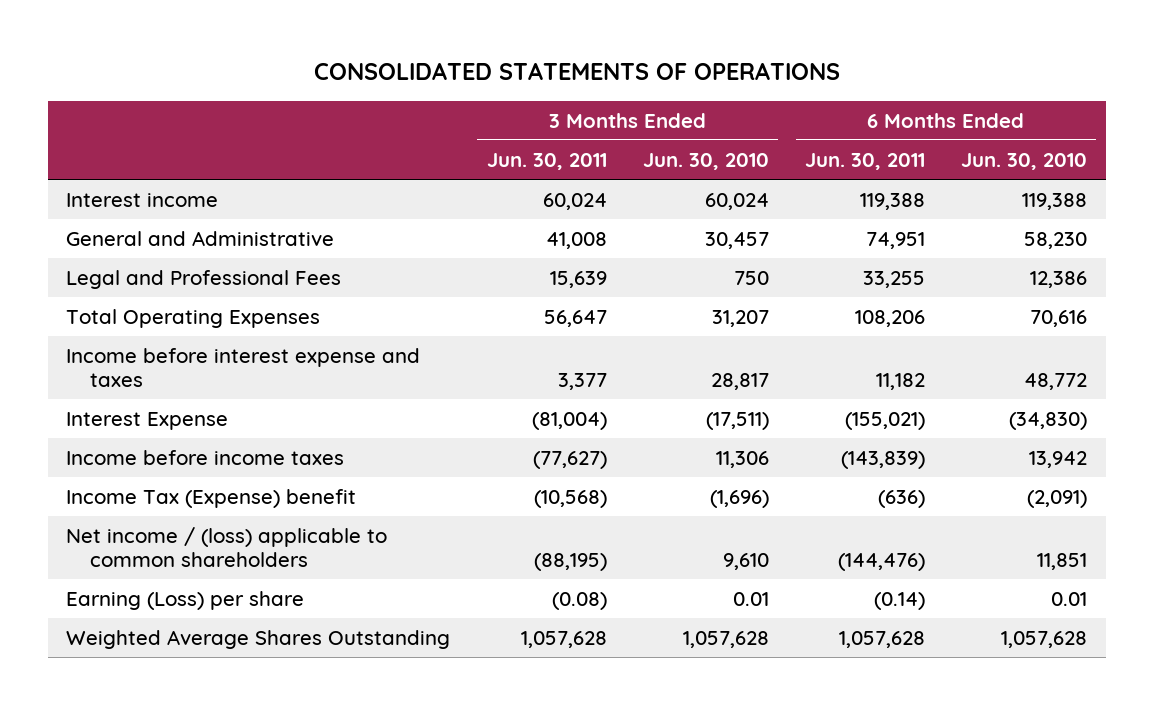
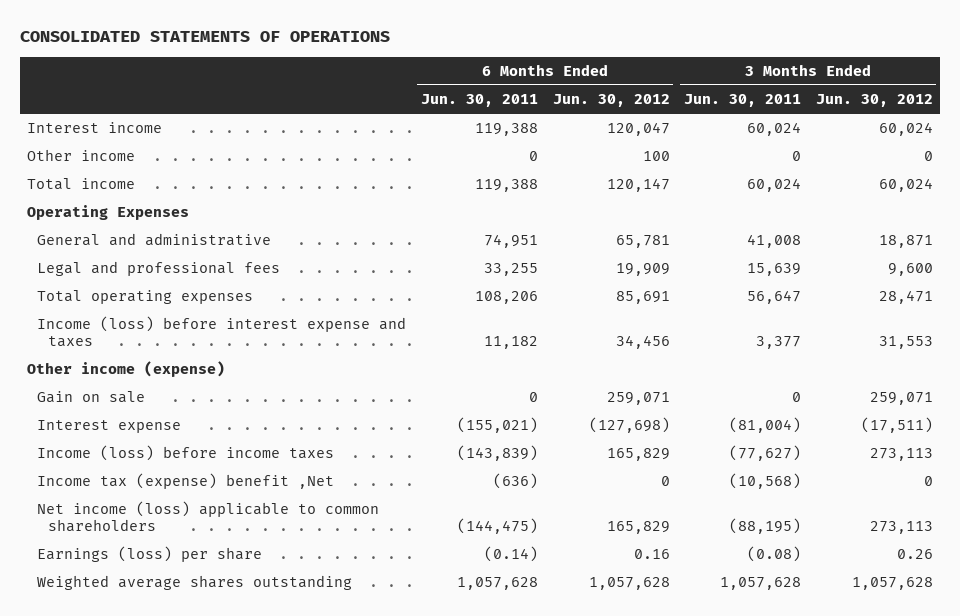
[642,152,769,170] Jun. 30, 2010 -> none
[961,152,1088,170] Jun. 30, 2010 -> none
none -> [552,94,670,108] Jun. 30, 2012
none -> [815,94,933,108] Jun. 30, 2012
none -> [27,149,136,162] Other income
none -> [27,178,136,191] Total income
none -> [27,205,190,221] Operating Expenses
[66,230,335,246] General and Administrative -> [37,233,272,247] General and administrative
[66,269,342,289] Legal and Professional Fees -> [37,261,281,277] Legal and professional fees
[66,308,321,328] Total Operating Expenses -> [37,290,254,305] Total operating expenses
[66,347,421,387] Income before interest expense and taxes -> [37,316,407,348] Income (loss) before interest expense and taxes
none -> [27,361,226,378] Other income (expense)
none -> [37,391,146,404] Gain on sale
[66,411,229,430] Interest Expense -> [37,420,182,434] Interest expense
[66,449,345,465] Income before income taxes -> [37,445,335,462] Income (loss) before income taxes
[66,488,357,508] Income Tax (Expense) benefit -> [37,473,335,490] Income tax (expense) benefit ,Net
[66,526,388,567] Net income / (loss) applicable to common shareholders -> [37,501,380,533] Net income (loss) applicable to common shareholders
[838,552,926,571] (144,476) -> [456,518,538,535] (144,475)
[66,590,305,610] Earning (Loss) per share -> [37,546,263,563] Earnings (loss) per share
[66,629,451,649] Weighted Average Shares Outstanding -> [37,575,353,591] Weighted average shares outstanding

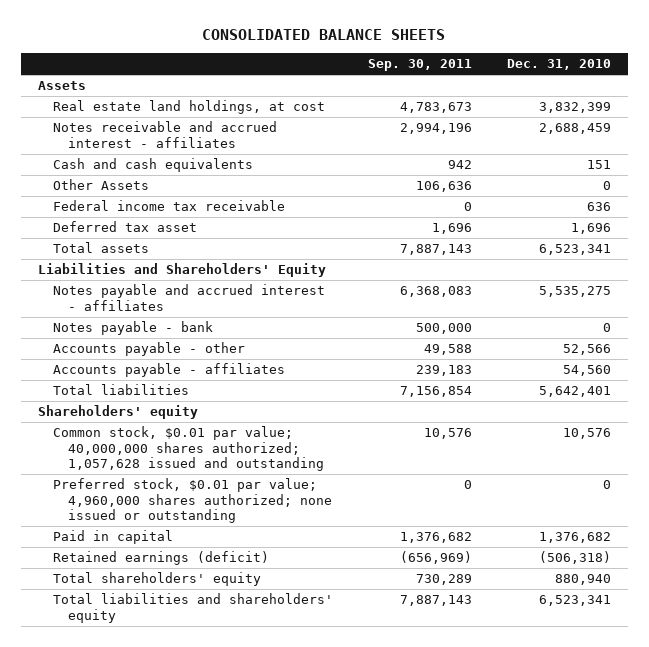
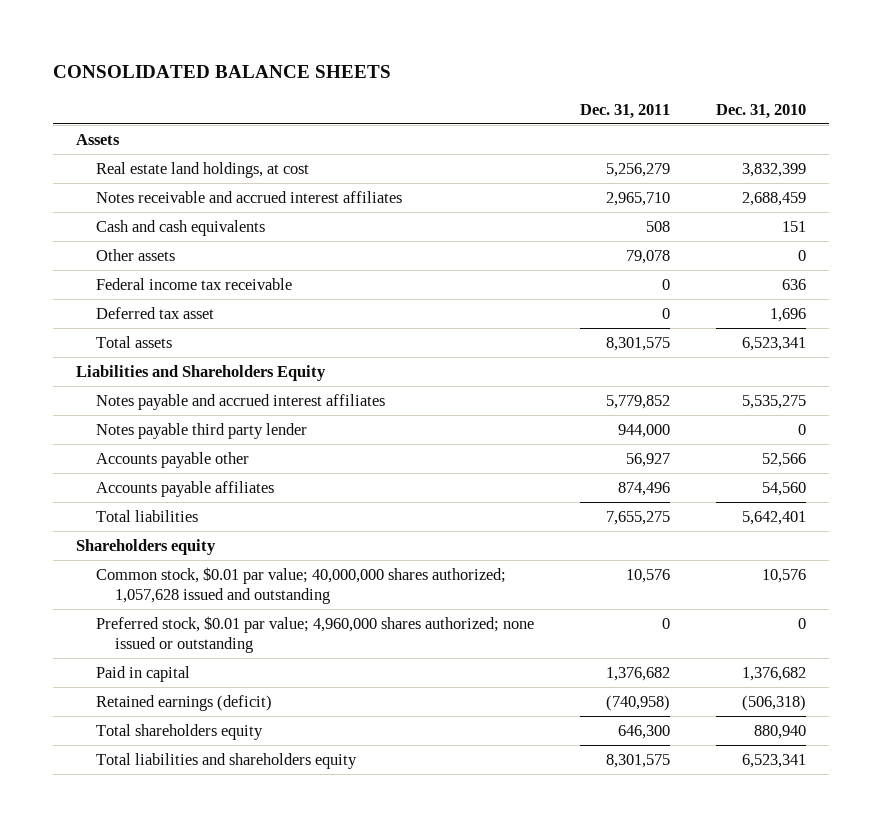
[367,59,472,72] Sep. 30, 2011 -> none
none -> [579,103,670,119] Dec. 31, 2011
[53,121,278,148] Notes receivable and accrued interest - affiliates -> [95,190,402,203] Notes receivable and accrued interest affiliates
[53,179,150,191] Other Assets -> [95,248,175,261] Other assets
[53,321,214,336] Notes payable - bank -> none
[37,263,326,278] Liabilities and Shareholders' Equity -> [75,364,326,381] Liabilities and Shareholders Equity
[53,284,326,311] Notes payable and accrued interest - affiliates -> [95,393,385,410] Notes payable and accrued interest affiliates
none -> [95,422,307,439] Notes payable third party lender
[53,342,246,357] Accounts payable - other -> [95,451,249,468] Accounts payable other
[53,363,286,378] Accounts payable - affiliates -> [95,480,274,497] Accounts payable affiliates
[37,405,198,420] Shareholders' equity -> [75,538,216,555] Shareholders equity
[53,572,262,587] Total shareholders' equity -> [95,723,263,740] Total shareholders equity
[53,593,334,623] Total liabilities and shareholders' equity -> [95,752,357,769] Total liabilities and shareholders equity

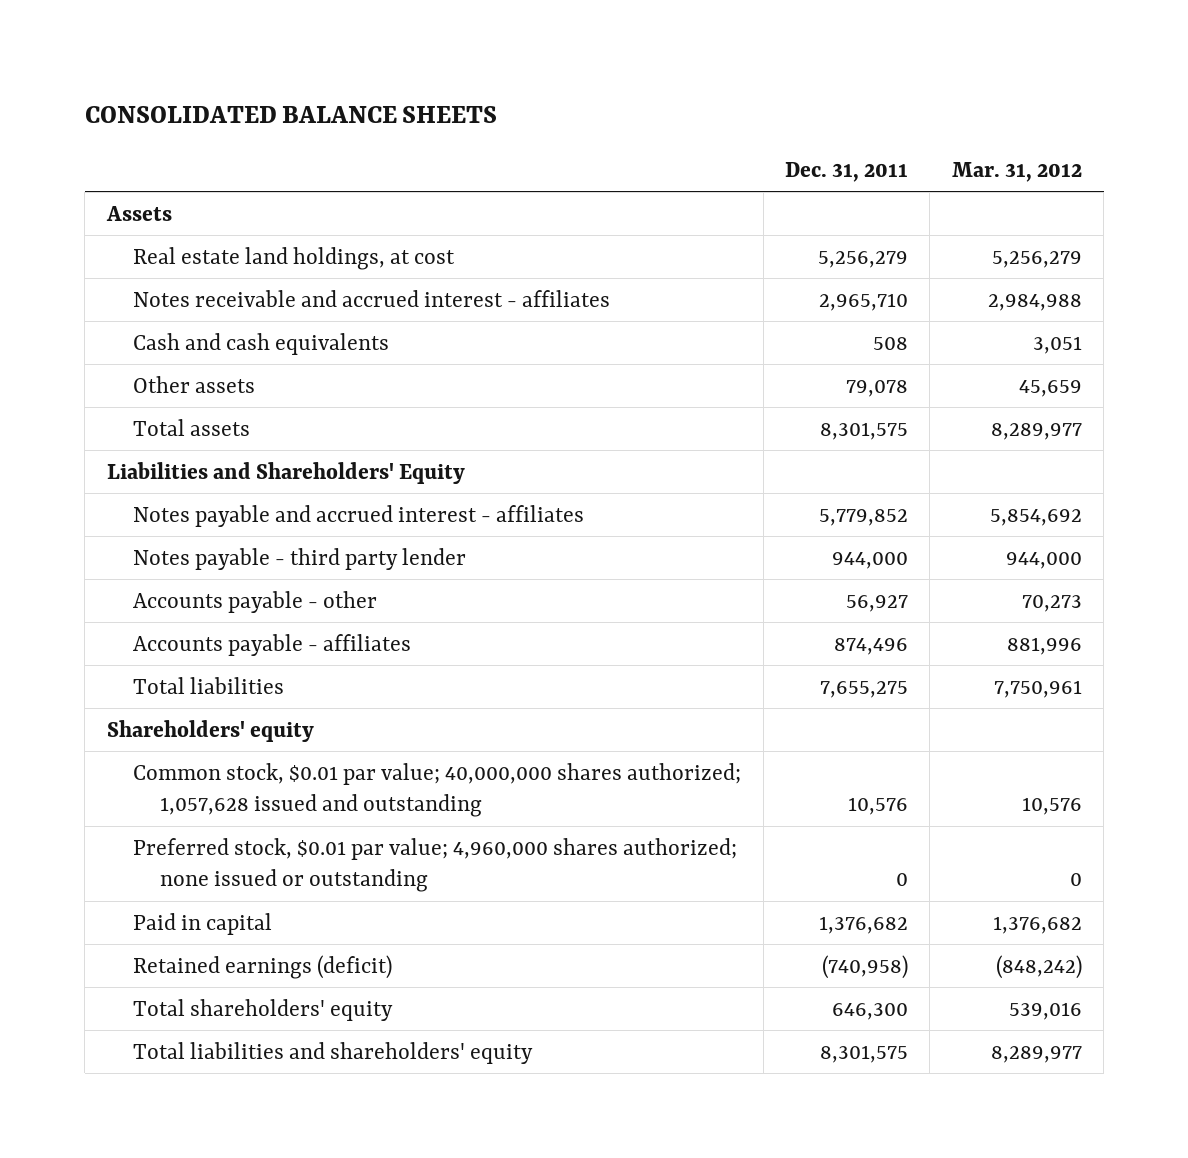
[715,103,806,119] Dec. 31, 2010 -> none
none -> [951,161,1082,182] Mar. 31, 2012
[95,190,402,203] Notes receivable and accrued interest affiliates -> [133,289,611,307] Notes receivable and accrued interest - affiliates
[95,277,292,290] Federal income tax receivable -> none
[95,306,214,319] Deferred tax asset -> none
[75,364,326,381] Liabilities and Shareholders Equity -> [106,461,465,484] Liabilities and Shareholders' Equity
[95,393,385,410] Notes payable and accrued interest affiliates -> [133,504,585,527] Notes payable and accrued interest - affiliates
[95,422,307,439] Notes payable third party lender -> [133,547,467,570] Notes payable - third party lender
[95,451,249,468] Accounts payable other -> [133,590,378,613] Accounts payable - other
[95,480,274,497] Accounts payable affiliates -> [133,633,412,656] Accounts payable - affiliates
[75,538,216,555] Shareholders equity -> [106,719,314,742] Shareholders' equity
[95,723,263,740] Total shareholders equity -> [133,998,394,1021] Total shareholders' equity
[95,752,357,769] Total liabilities and shareholders equity -> [133,1041,534,1064] Total liabilities and shareholders' equity

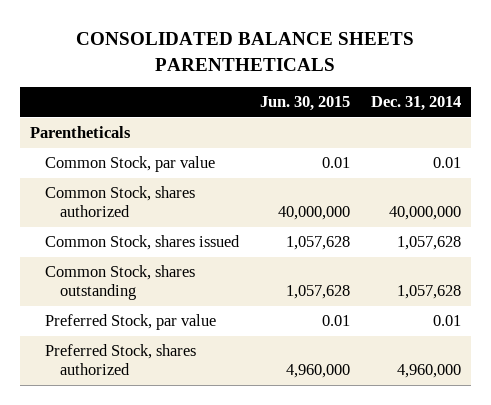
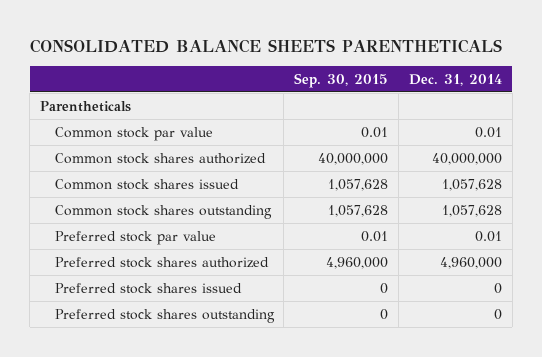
[259,96,350,112] Jun. 30, 2015 -> none
none -> [294,72,389,88] Sep. 30, 2015
[44,156,215,173] Common Stock, par value -> [54,126,213,141] Common stock par value
[44,186,195,218] Common Stock, shares authorized -> [54,152,266,164] Common stock shares authorized
[44,235,240,251] Common Stock, shares issued -> [54,178,239,190] Common stock shares issued
[44,265,195,301] Common Stock, shares outstanding -> [54,204,272,219] Common stock shares outstanding
[44,314,216,331] Preferred Stock, par value -> [54,230,216,245] Preferred stock par value
[44,344,196,376] Preferred Stock, shares authorized -> [54,256,269,268] Preferred stock shares authorized
none -> [54,282,242,294] Preferred stock shares issued
none -> [54,308,275,323] Preferred stock shares outstanding

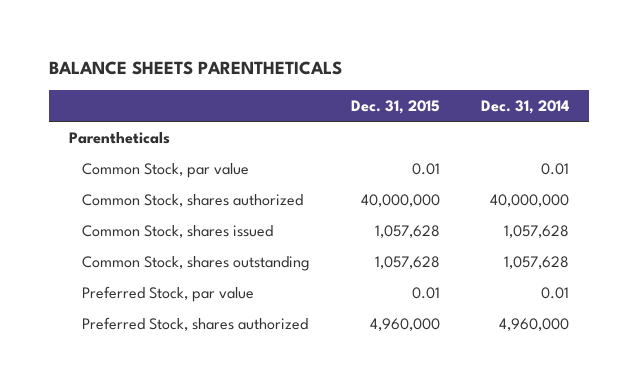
[29,38,502,53] CONSOLIDATED BALANCE SHEETS PARENTHETICALS -> [48,60,342,75] BALANCE SHEETS PARENTHETICALS
[294,72,389,88] Sep. 30, 2015 -> none
none -> [350,99,440,114] Dec. 31, 2015
[54,282,242,294] Preferred stock shares issued -> none
[54,308,275,323] Preferred stock shares outstanding -> none
[54,126,213,141] Common stock par value -> [81,163,249,179] Common Stock, par value
[54,152,266,164] Common stock shares authorized -> [81,194,303,208] Common Stock, shares authorized
[54,178,239,190] Common stock shares issued -> [81,225,273,239] Common Stock, shares issued
[54,204,272,219] Common stock shares outstanding -> [81,256,310,272] Common Stock, shares outstanding
[54,230,216,245] Preferred stock par value -> [81,286,254,303] Preferred Stock, par value
[54,256,269,268] Preferred stock shares authorized -> [81,317,308,332] Preferred Stock, shares authorized

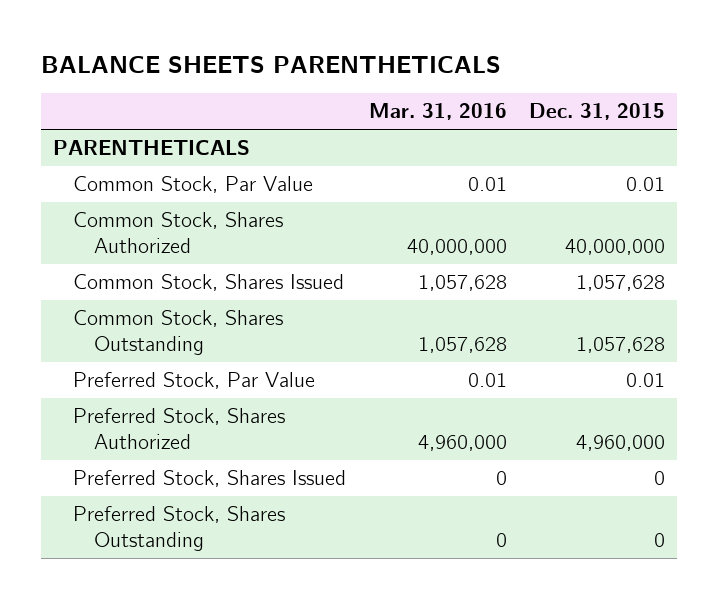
[480,99,569,114] Dec. 31, 2014 -> none
none -> [368,103,507,121] Mar. 31, 2016
[69,132,171,145] Parentheticals -> [52,140,250,156] PARENTHETICALS
[81,163,249,179] Common Stock, par value -> [73,176,314,194] Common Stock, Par Value
[81,194,303,208] Common Stock, shares authorized -> [73,212,284,253] Common Stock, Shares Authorized
[81,225,273,239] Common Stock, shares issued -> [73,274,345,292] Common Stock, Shares Issued
[81,256,310,272] Common Stock, shares outstanding -> [73,310,284,355] Common Stock, Shares Outstanding
[81,286,254,303] Preferred Stock, par value -> [73,372,316,390] Preferred Stock, Par Value
[81,317,308,332] Preferred Stock, shares authorized -> [73,408,286,449] Preferred Stock, Shares Authorized
none -> [73,470,347,488] Preferred Stock, Shares Issued
none -> [73,506,286,551] Preferred Stock, Shares Outstanding

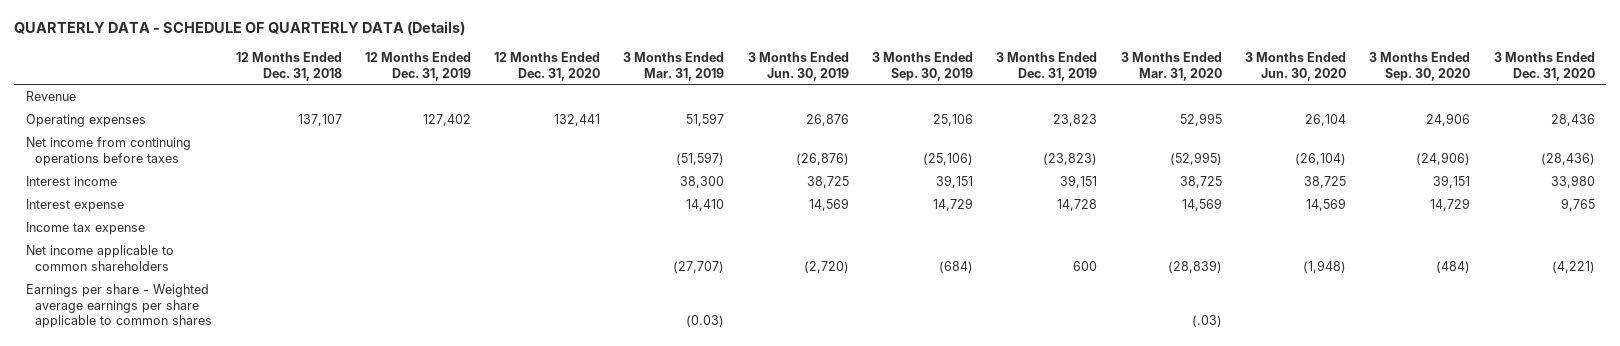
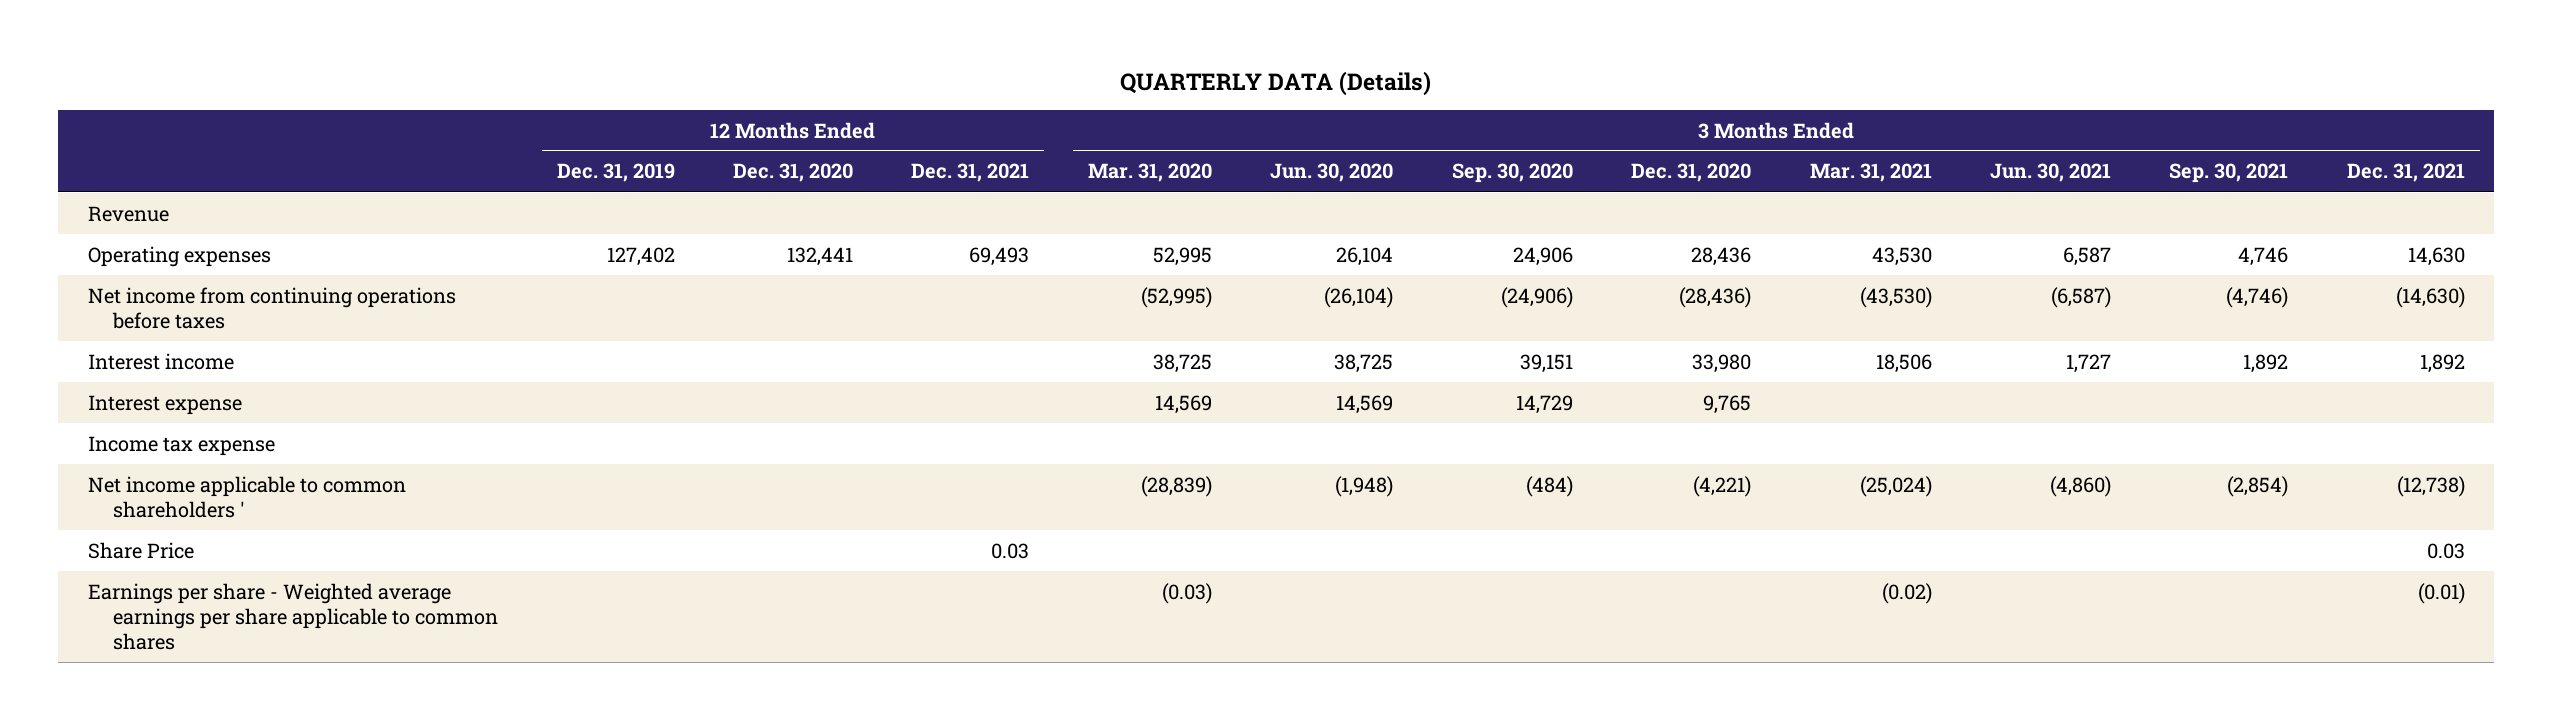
[13,21,465,36] QUARTERLY DATA - SCHEDULE OF QUARTERLY DATA (Details) -> [1120,70,1432,96] QUARTERLY DATA (Details)
[235,51,342,81] 12 Months Ended Dec. 31, 2018 -> none
[623,51,725,81] 3 Months Ended Mar. 31, 2019 -> none
[747,51,849,81] 3 Months Ended Jun. 30, 2019 -> none
[872,51,974,81] 3 Months Ended Sep. 30, 2019 -> none
[996,51,1098,81] 3 Months Ended Dec. 31, 2019 -> none
none -> [911,163,1030,183] Dec. 31, 2021
none -> [1809,163,1932,183] Mar. 31, 2021
none -> [1990,163,2112,183] Jun. 30, 2021
none -> [2169,163,2289,184] Sep. 30, 2021
none -> [2346,163,2465,183] Dec. 31, 2021
[25,245,174,271] Net income applicable to common shareholders -> [87,475,406,518] Net income applicable to common shareholders '
none -> [87,541,194,559] Share Price
[1191,315,1222,328] (.03) -> [1161,582,1212,604] (0.03)

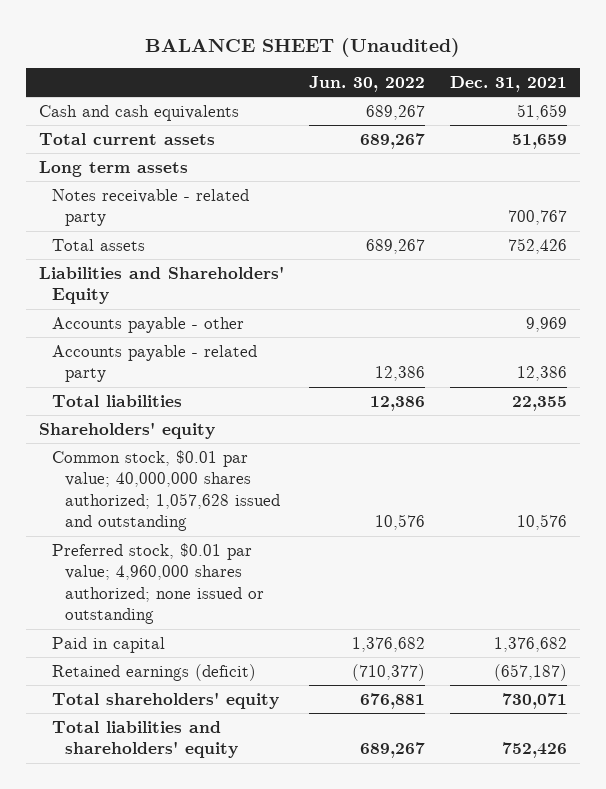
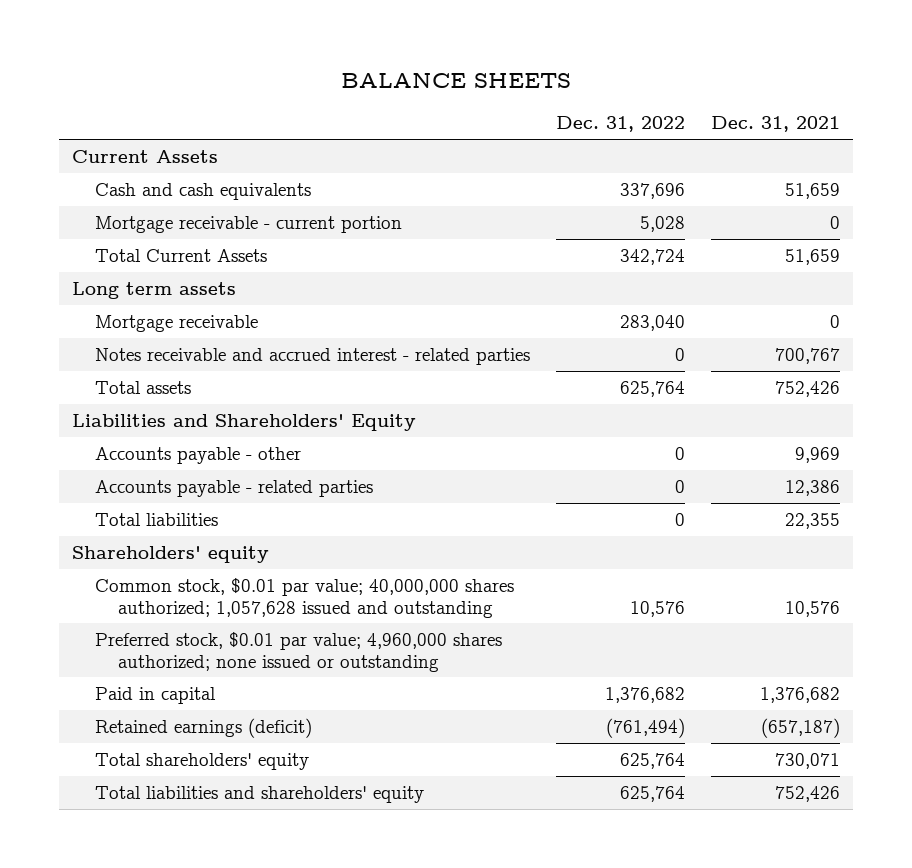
[144,37,460,57] BALANCE SHEET (Unaudited) -> [341,72,572,88] BALANCE SHEETS
[308,75,425,92] Jun. 30, 2022 -> none
none -> [555,116,685,133] Dec. 31, 2022
none -> [71,149,218,163] Current Assets
none -> [94,215,402,233] Mortgage receivable - current portion
[38,132,215,145] Total current assets -> [94,248,267,262] Total Current Assets
none -> [94,314,258,332] Mortgage receivable
[52,188,250,227] Notes receivable - related party -> [94,347,530,365] Notes receivable and accrued interest - related parties
[52,344,258,383] Accounts payable - related party -> [94,479,373,497] Accounts payable - related parties

